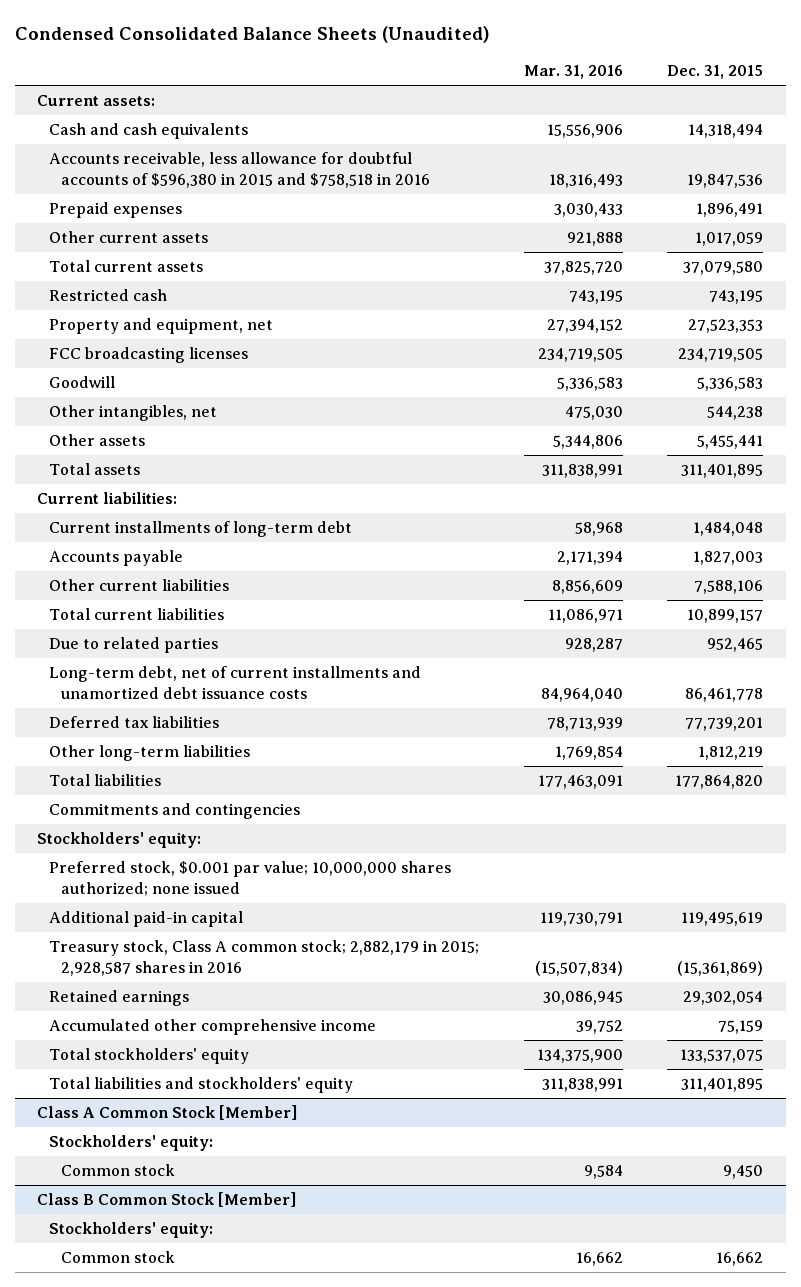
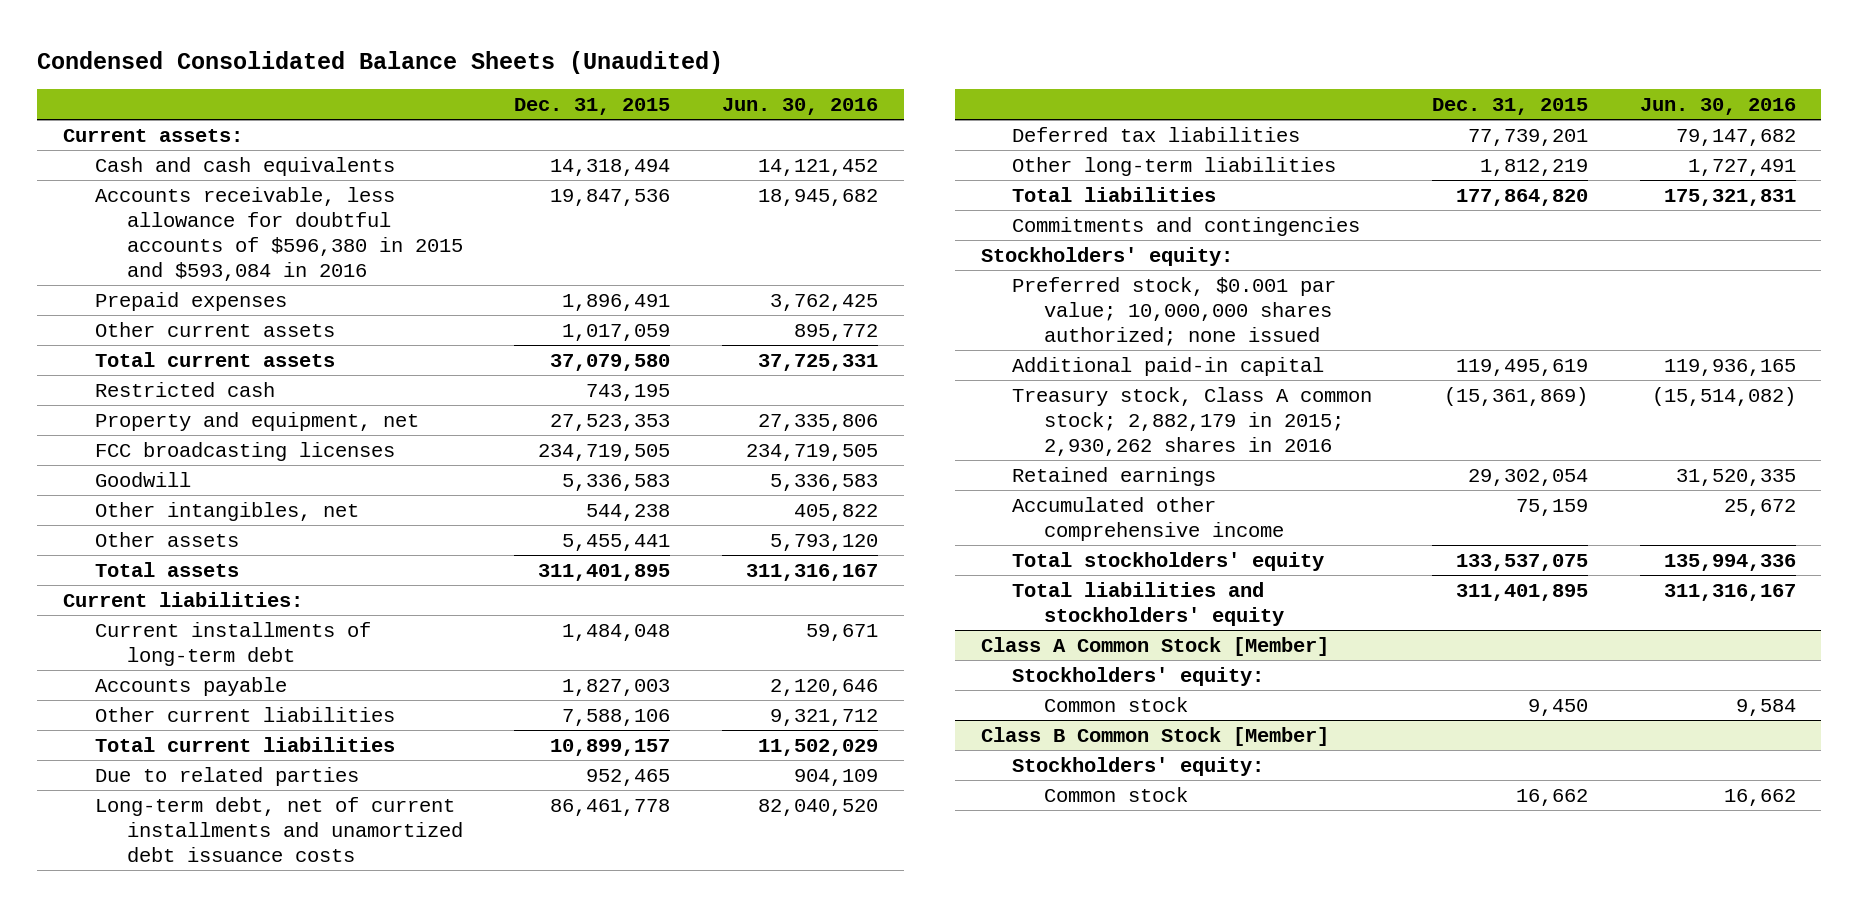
[523,65,623,80] Mar. 31, 2016 -> none
none -> [722,98,879,116] Jun. 30, 2016
[49,152,430,188] Accounts receivable, less allowance for doubtful accounts of $596,380 in 2015 and $758,518 in 2016 -> [94,186,463,281] Accounts receivable, less allowance for doubtful accounts of $596,380 in 2015 and $593,084 in 2016
[49,940,480,976] Treasury stock, Class A common stock; 2,882,179 in 2015; 2,928,587 shares in 2016 -> [1012,386,1373,456] Treasury stock, Class A common stock; 2,882,179 in 2015; 2,930,262 shares in 2016

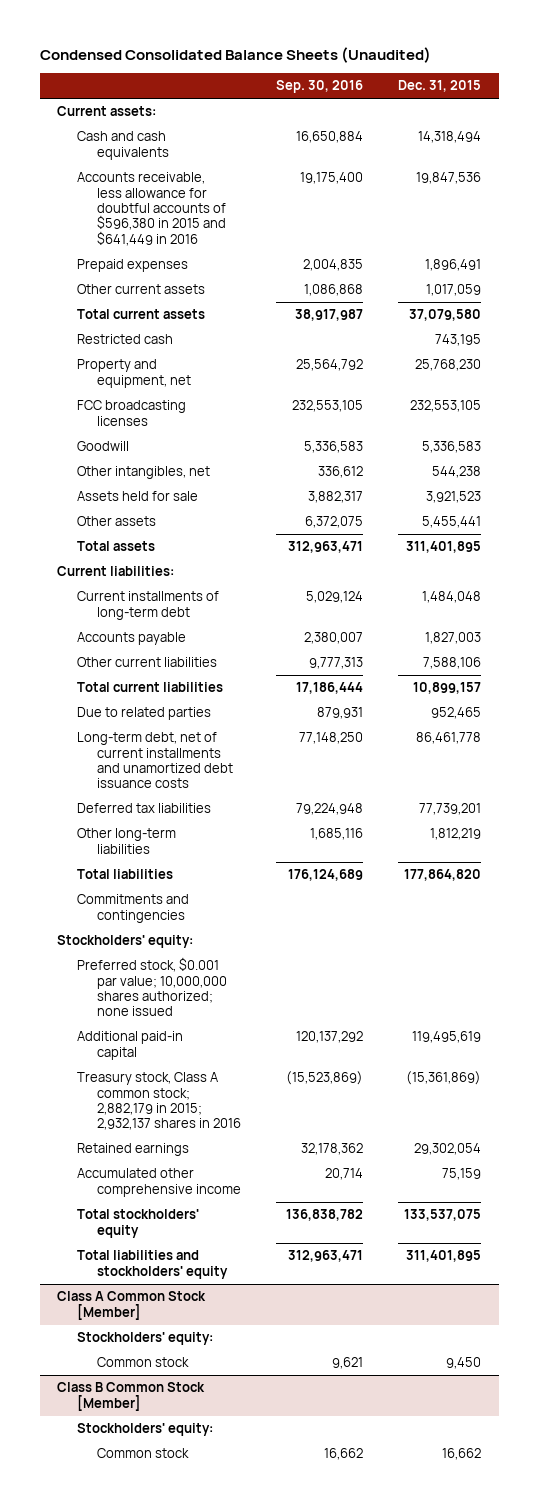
[722,98,879,116] Jun. 30, 2016 -> none
none -> [275,80,363,94] Sep. 30, 2016
[94,186,463,281] Accounts receivable, less allowance for doubtful accounts of $596,380 in 2015 and $593,084 in 2016 -> [76,172,226,246] Accounts receivable, less allowance for doubtful accounts of $596,380 in 2015 and $641,449 in 2016
[550,413,671,431] 27,523,353 -> [415,359,482,372] 25,768,230
[538,443,671,461] 234,719,505 -> [410,400,482,413] 232,553,105
none -> [76,491,198,502] Assets held for sale
[1012,386,1373,456] Treasury stock, Class A common stock; 2,882,179 in 2015; 2,930,262 shares in 2016 -> [76,1072,241,1131] Treasury stock, Class A common stock; 2,882,179 in 2015; 2,932,137 shares in 2016

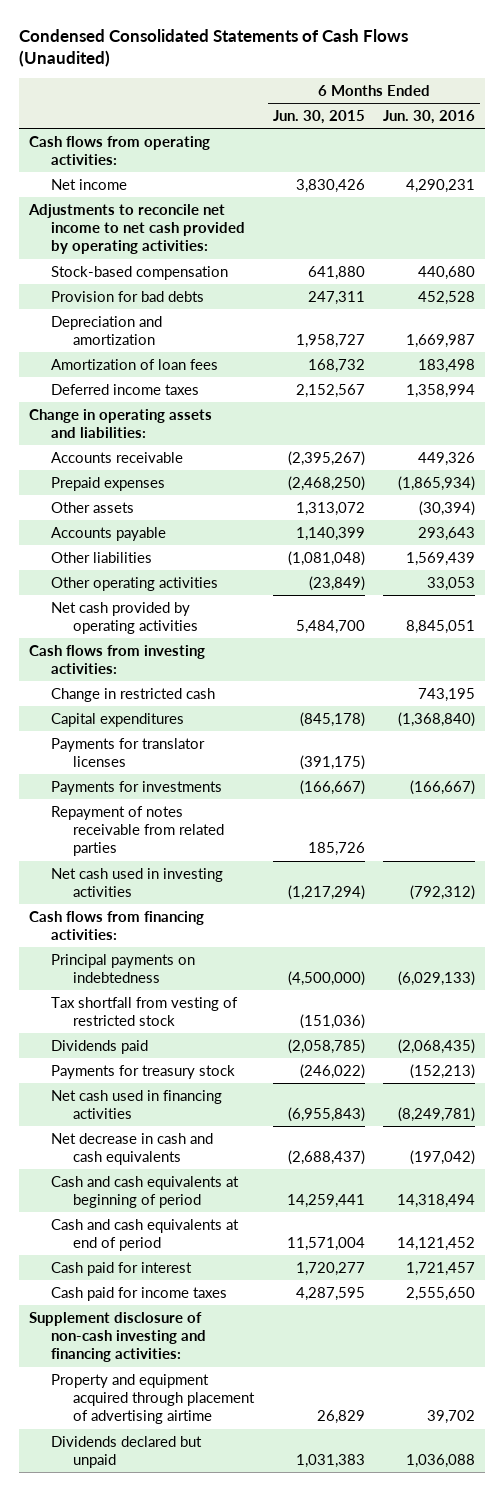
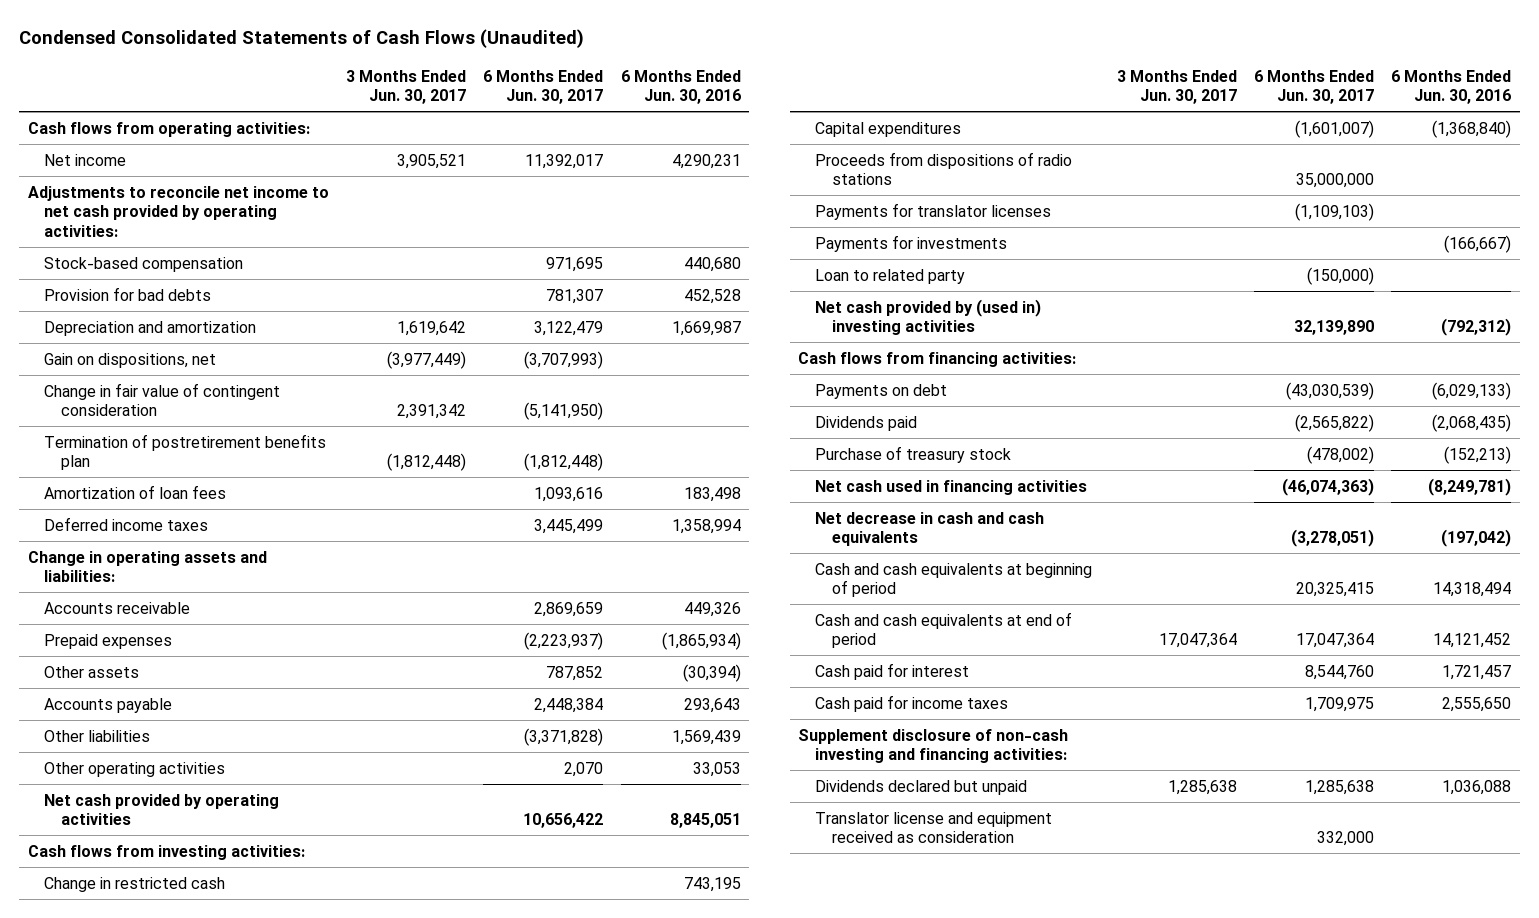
[272,109,365,124] Jun. 30, 2015 -> none
none -> [346,69,467,105] 3 Months Ended Jun. 30, 2017
none -> [483,69,604,105] 6 Months Ended Jun. 30, 2017
none -> [44,352,217,368] Gain on dispositions, net
none -> [44,382,281,417] Change in fair value of contingent consideration
none -> [44,433,327,471] Termination of postretirement benefits plan
none -> [814,151,1072,186] Proceeds from dispositions of radio stations
[50,805,224,857] Repayment of notes receivable from related parties -> none
none -> [814,268,965,284] Loan to related party
[50,867,223,897] Net cash used in investing activities -> [814,298,1041,336] Net cash provided by (used in) investing activities
[50,996,238,1026] Tax shortfall from vesting of restricted stock -> none
[50,953,195,983] Principal payments on indebtedness -> [814,383,947,399] Payments on debt
[50,1064,235,1079] Payments for treasury stock -> [814,445,1011,463] Purchase of treasury stock
[50,1373,255,1425] Property and equipment acquired through placement of advertising airtime -> none
none -> [814,811,1052,844] Translator license and equipment received as consideration

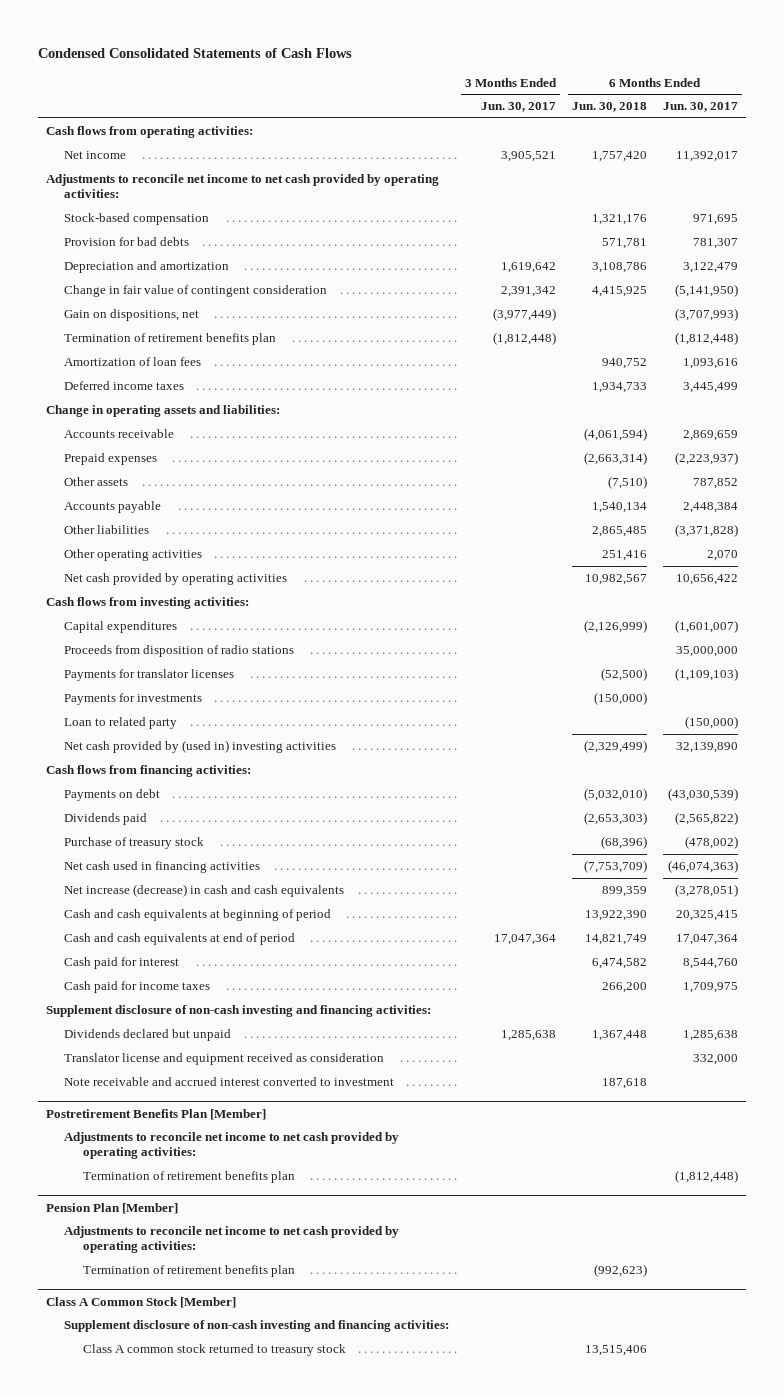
[18,28,584,48] Condensed Consolidated Statements of Cash Flows (Unaudited) -> [37,47,352,58] Condensed Consolidated Statements of Cash Flows
[620,69,741,105] 6 Months Ended Jun. 30, 2016 -> none
none -> [572,102,648,113] Jun. 30, 2018
[44,352,217,368] Gain on dispositions, net -> [64,308,200,321] Gain on dispositions, net
[44,433,327,471] Termination of postretirement benefits plan -> [64,332,277,345] Termination of retirement benefits plan
[44,876,226,892] Change in restricted cash -> none
[814,151,1072,186] Proceeds from dispositions of radio stations -> [64,644,295,657] Proceeds from disposition of radio stations
[814,511,1044,547] Net decrease in cash and cash equivalents -> [64,883,345,897] Net increase (decrease) in cash and cash equivalents
none -> [64,1076,395,1086] Note receivable and accrued interest converted to investment
none -> [45,1108,266,1120] Postretirement Benefits Plan [Member]
none -> [64,1131,400,1160] Adjustments to reconcile net income to net cash provided by operating activities:
none -> [82,1170,295,1183] Termination of retirement benefits plan
none -> [45,1202,178,1214] Pension Plan [Member]
none -> [64,1225,400,1254] Adjustments to reconcile net income to net cash provided by operating activities:
none -> [82,1264,295,1277] Termination of retirement benefits plan
none -> [45,1296,236,1308] Class A Common Stock [Member]
none -> [64,1319,450,1332] Supplement disclosure of non-cash investing and financing activities:
none -> [82,1343,346,1356] Class A common stock returned to treasury stock

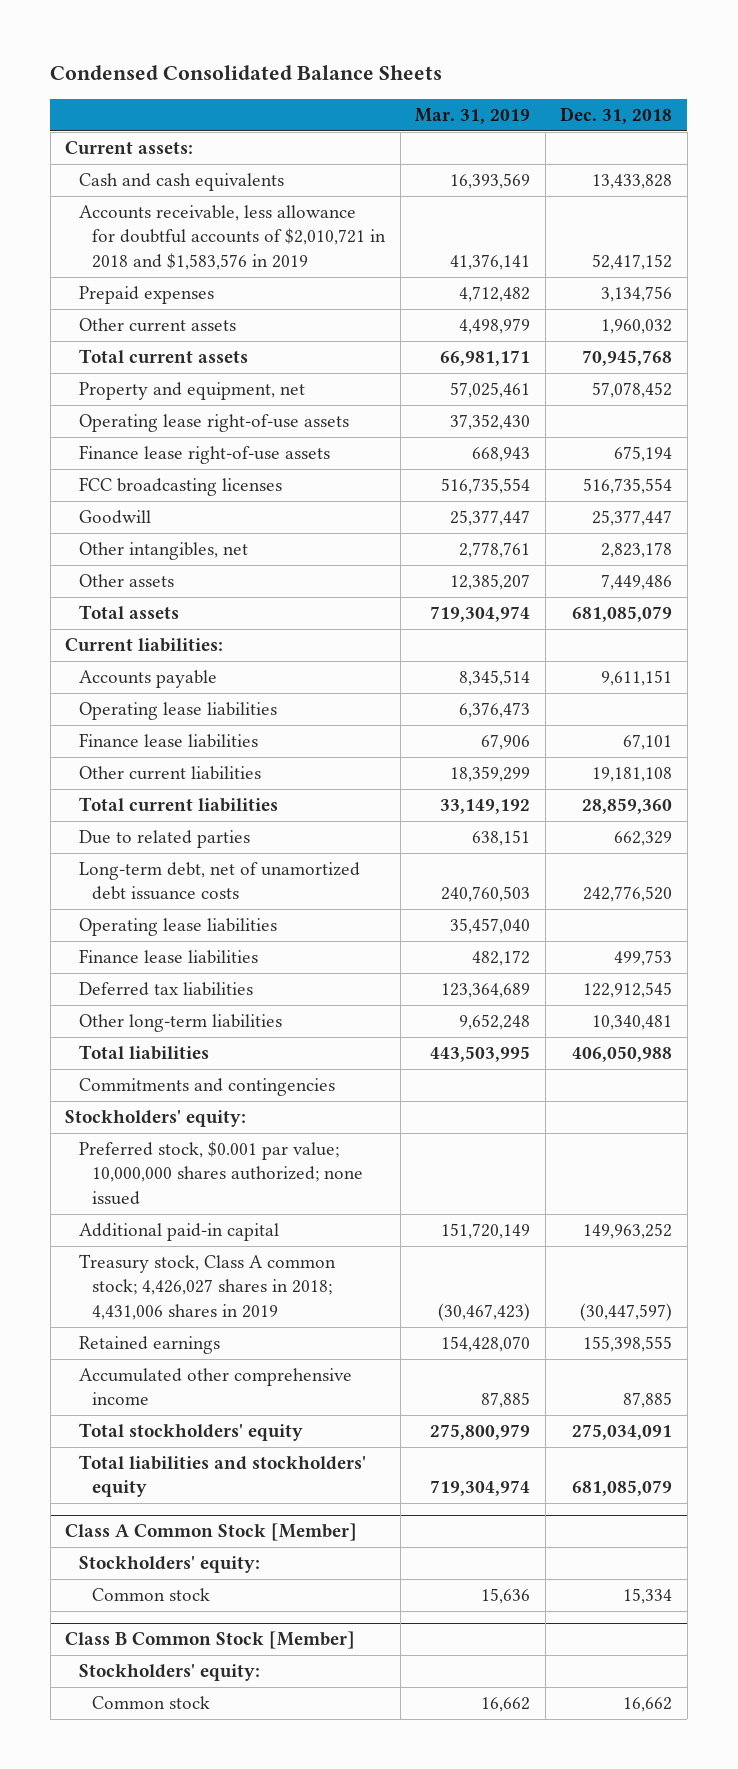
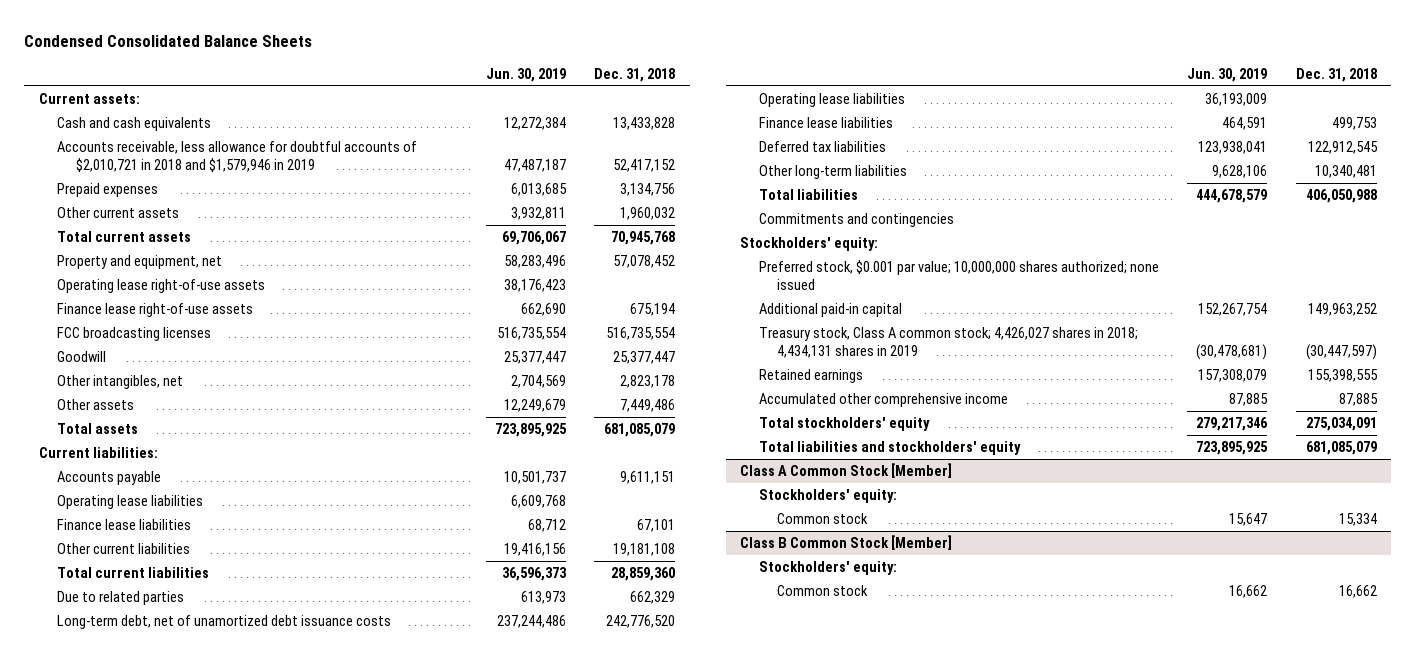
[415,107,531,124] Mar. 31, 2019 -> none
none -> [485,67,566,82] Jun. 30, 2019
[78,205,387,270] Accounts receivable, less allowance for doubtful accounts of $2,010,721 in 2018 and $1,583,576 in 2019 -> [57,141,418,173] Accounts receivable, less allowance for doubtful accounts of $2,010,721 in 2018 and $1,579,946 in 2019
[78,1254,336,1320] Treasury stock, Class A common stock; 4,426,027 shares in 2018; 4,431,006 shares in 2019 -> [758,327,1138,359] Treasury stock, Class A common stock; 4,426,027 shares in 2018; 4,434,131 shares in 2019

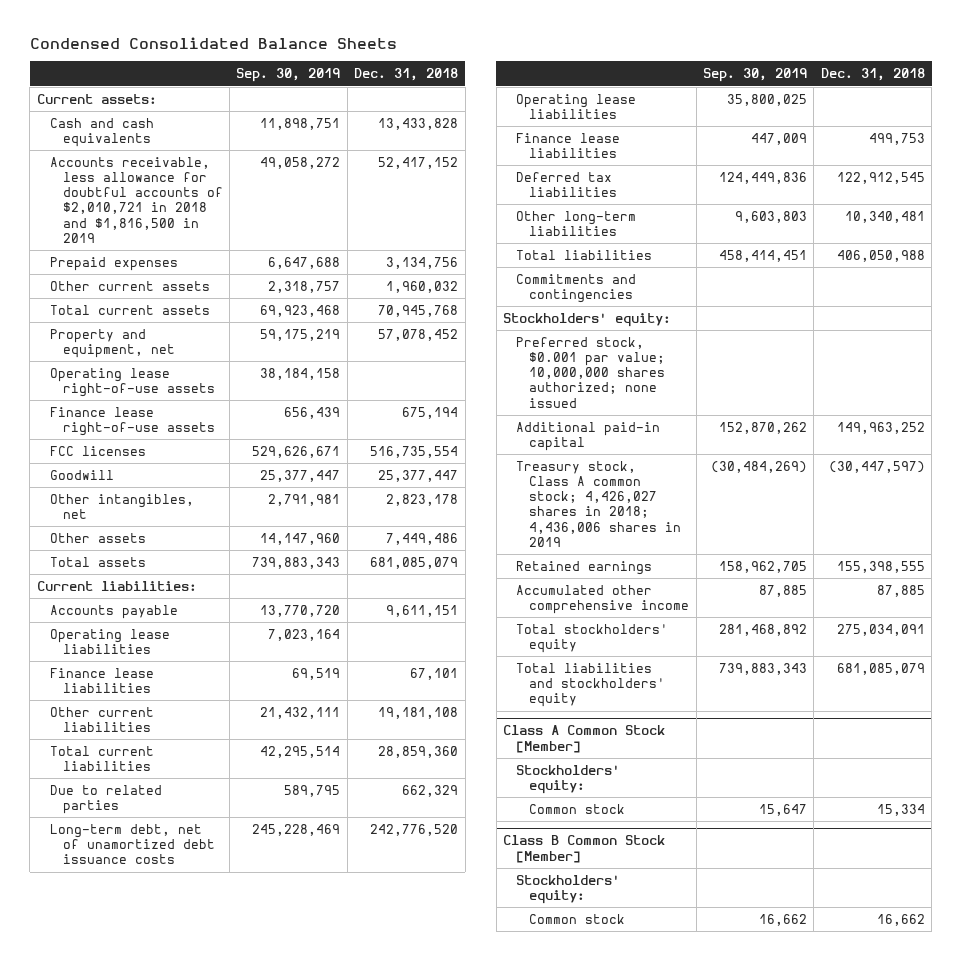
[485,67,566,82] Jun. 30, 2019 -> none
none -> [236,68,341,83] Sep. 30, 2019
[57,141,418,173] Accounts receivable, less allowance for doubtful accounts of $2,010,721 in 2018 and $1,579,946 in 2019 -> [49,156,223,243] Accounts receivable, less allowance for doubtful accounts of $2,010,721 in 2018 and $1,816,500 in 2019
[57,327,212,342] FCC broadcasting licenses -> [49,445,146,456] FCC licenses
[758,327,1138,359] Treasury stock, Class A common stock; 4,426,027 shares in 2018; 4,434,131 shares in 2019 -> [516,460,682,547] Treasury stock, Class A common stock; 4,426,027 shares in 2018; 4,436,006 shares in 2019

